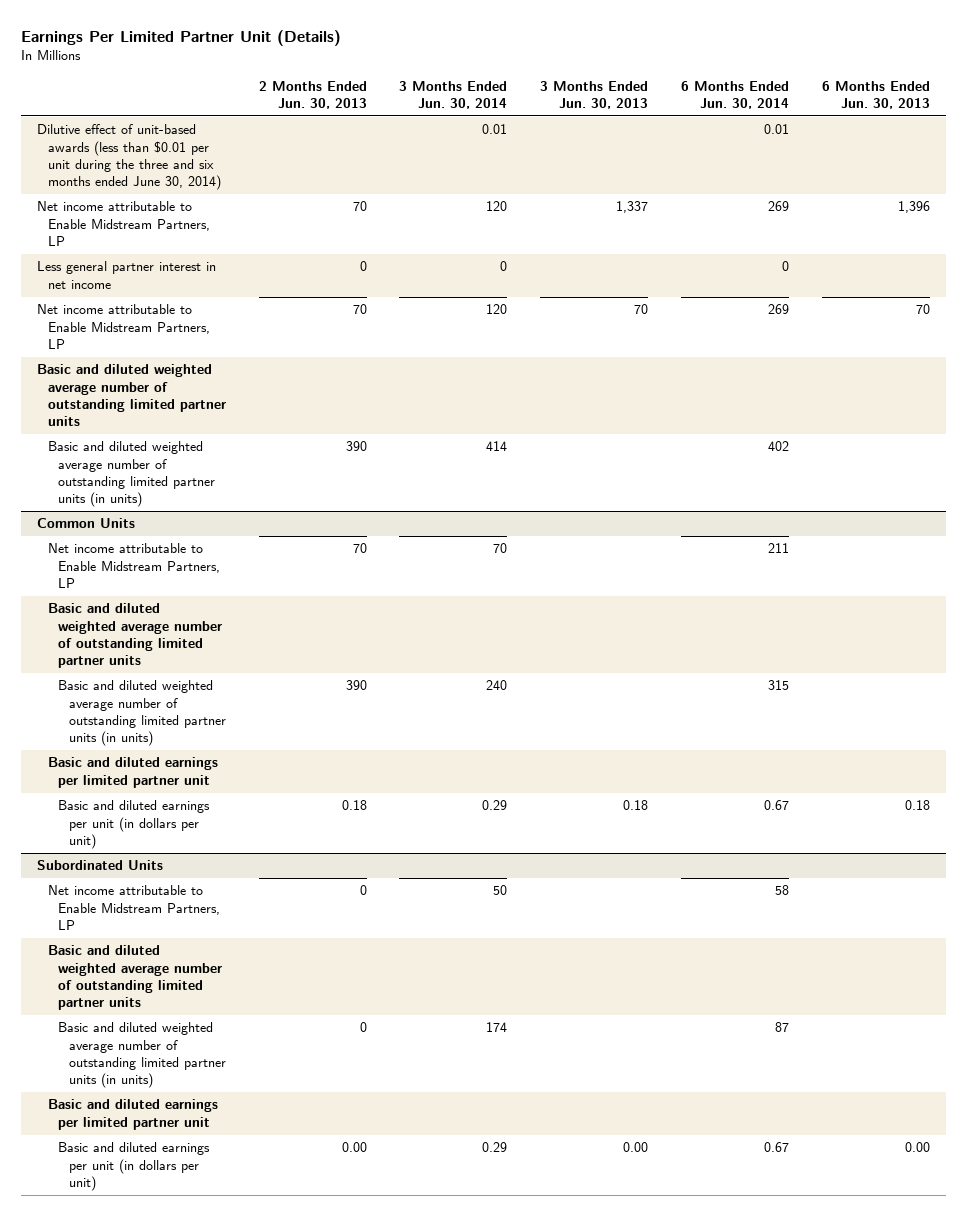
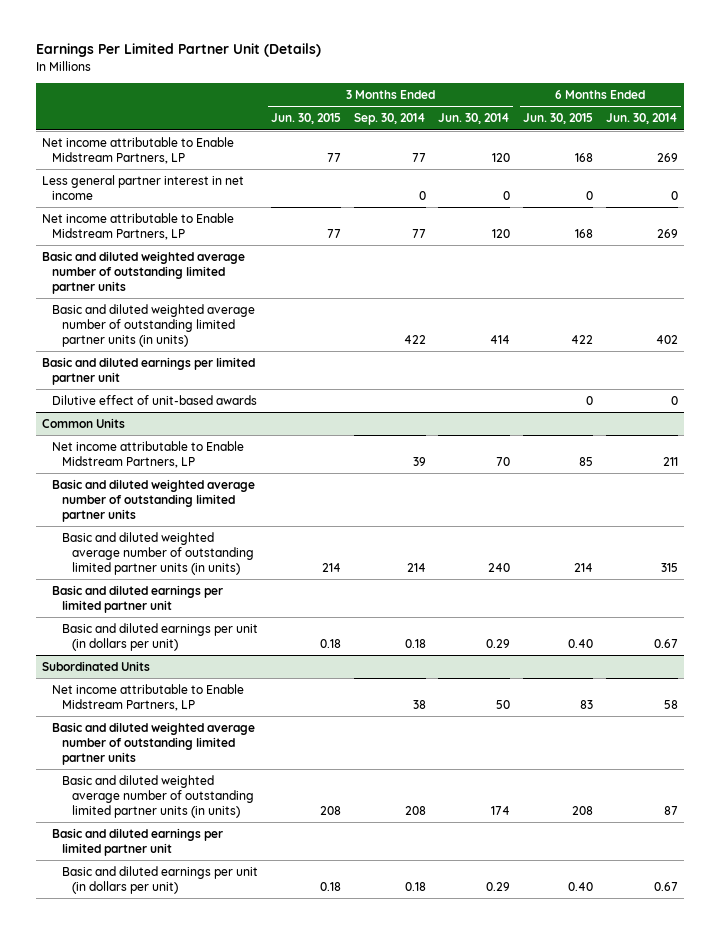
[258,80,367,109] 2 Months Ended Jun. 30, 2013 -> none
[540,80,649,109] 3 Months Ended Jun. 30, 2013 -> none
[821,80,930,109] 6 Months Ended Jun. 30, 2013 -> none
none -> [270,113,341,125] Jun. 30, 2015
none -> [353,113,426,126] Sep. 30, 2014
none -> [522,113,593,125] Jun. 30, 2015
[36,124,221,191] Dilutive effect of unit-based awards (less than $0.01 per unit during the three and six months ended June 30, 2014) -> none
none -> [41,356,255,385] Basic and diluted earnings per limited partner unit
none -> [52,394,258,405] Dilutive effect of unit-based awards

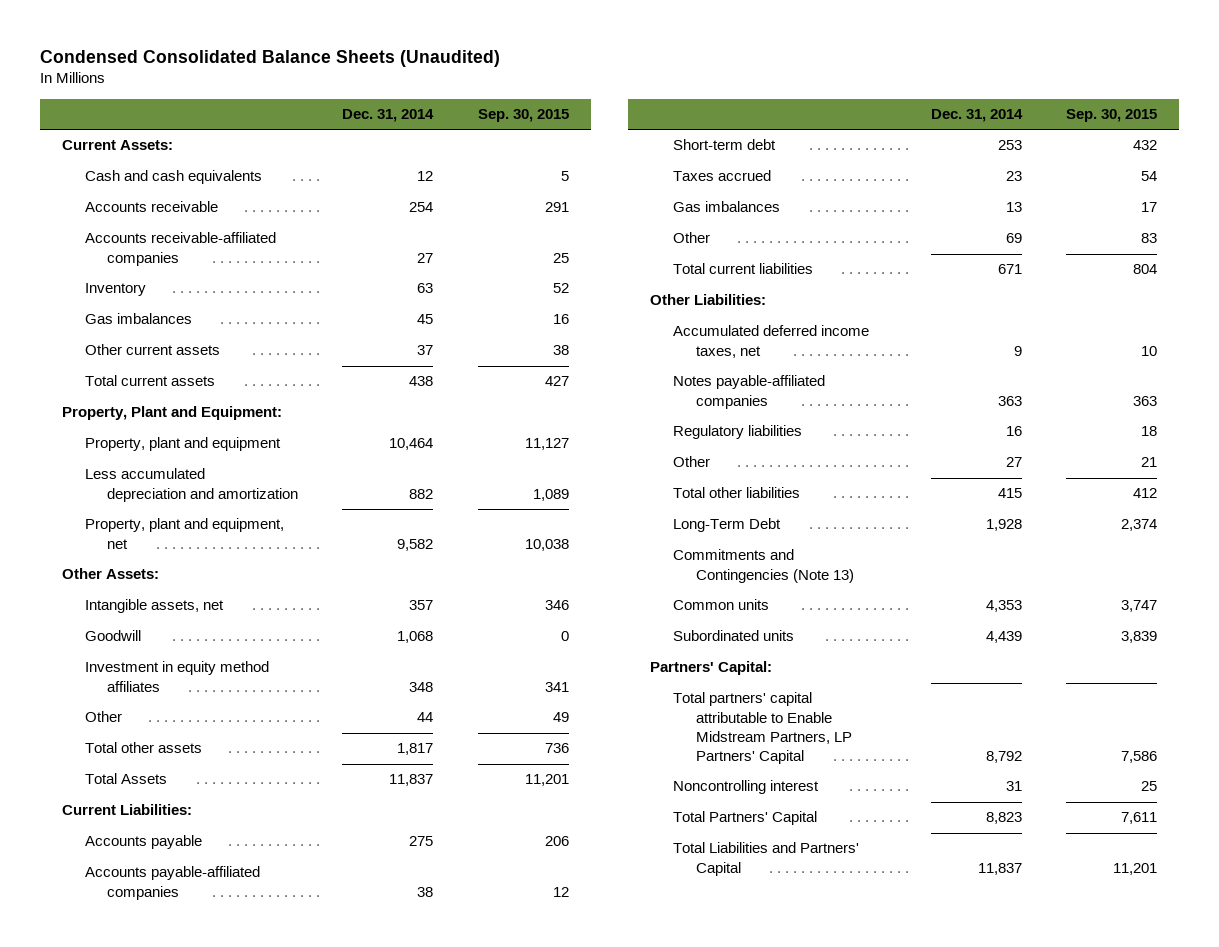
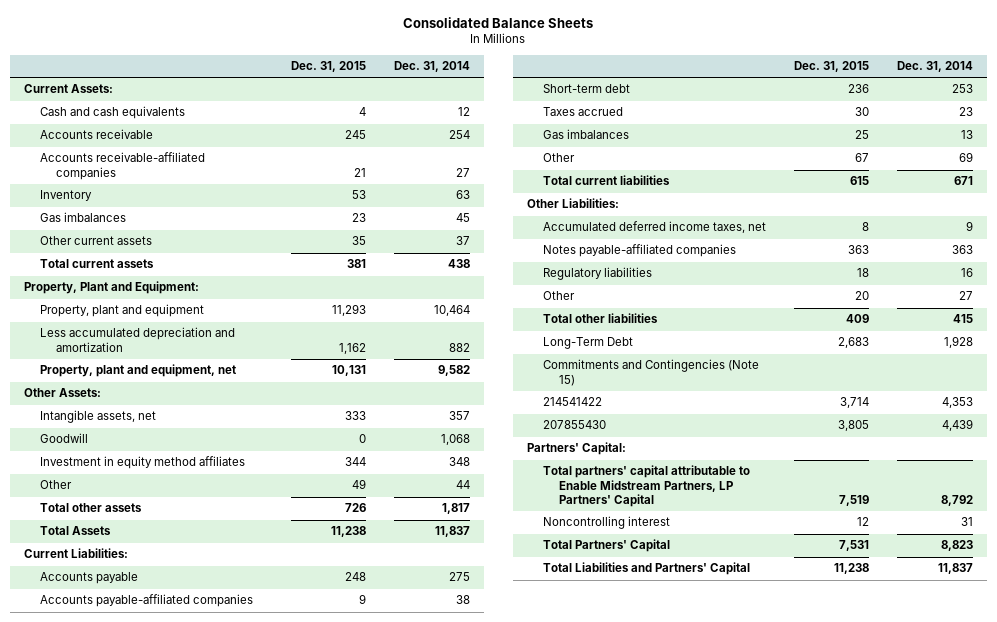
[39,50,500,68] Condensed Consolidated Balance Sheets (Unaudited) -> [403,16,594,28] Consolidated Balance Sheets
[477,108,569,122] Sep. 30, 2015 -> none
none -> [290,61,366,73] Dec. 31, 2015
[672,549,854,583] Commitments and Contingencies (Note 13) -> [542,359,759,386] Commitments and Contingencies (Note 15)
[672,599,769,611] Common units -> [542,397,602,407] 214541422
[672,630,794,642] Subordinated units -> [542,420,606,430] 207855430

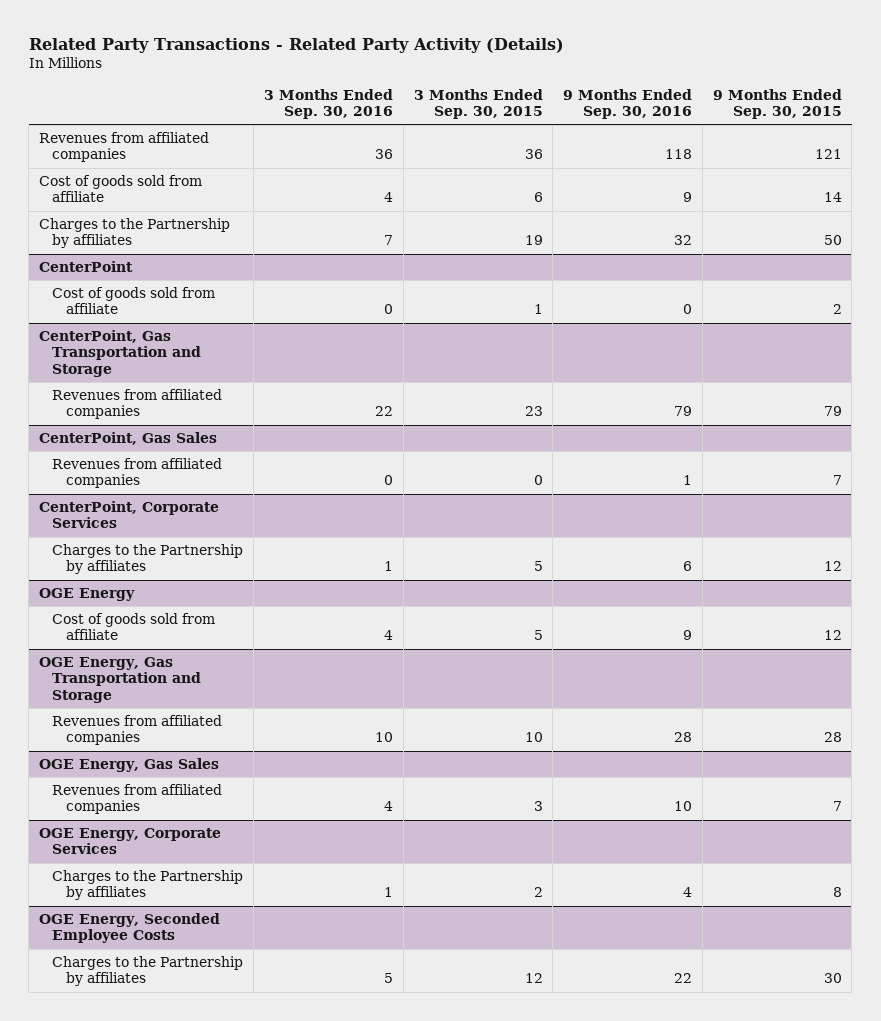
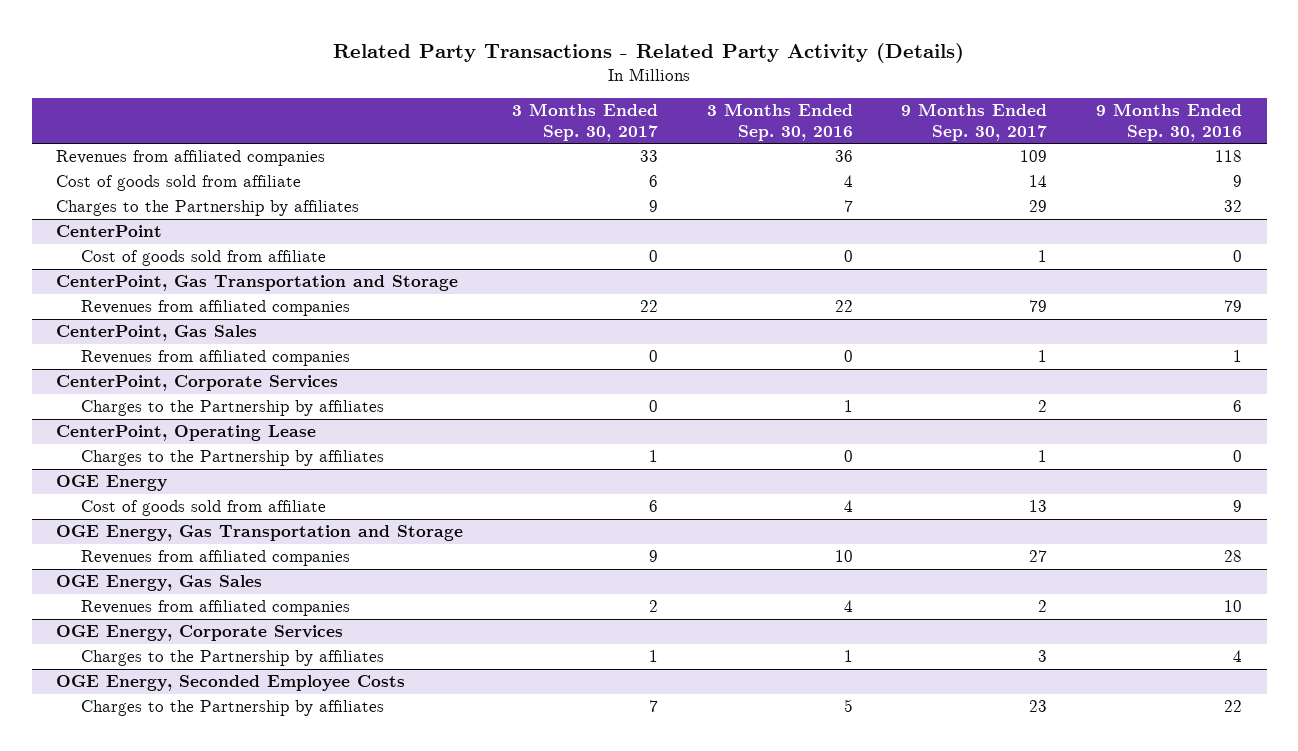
[413,88,543,120] 3 Months Ended Sep. 30, 2015 -> none
[712,88,842,120] 9 Months Ended Sep. 30, 2015 -> none
none -> [511,102,658,141] 3 Months Ended Sep. 30, 2017
none -> [901,102,1048,141] 9 Months Ended Sep. 30, 2017
none -> [56,425,317,442] CenterPoint, Operating Lease
none -> [80,450,384,467] Charges to the Partnership by affiliates

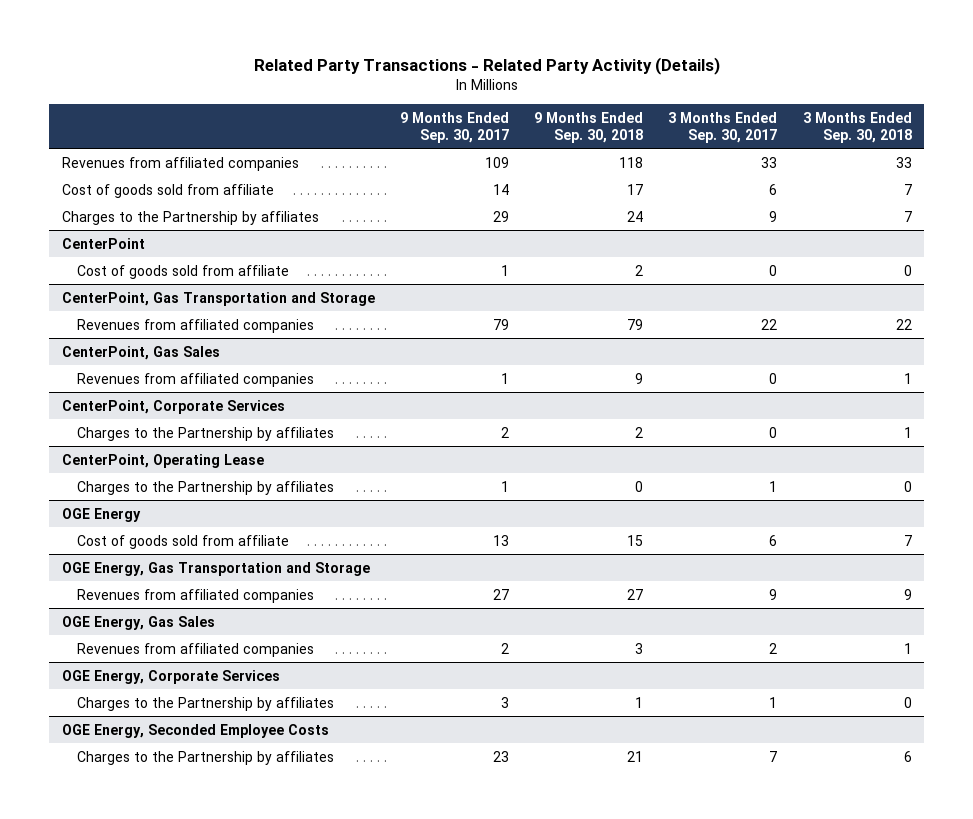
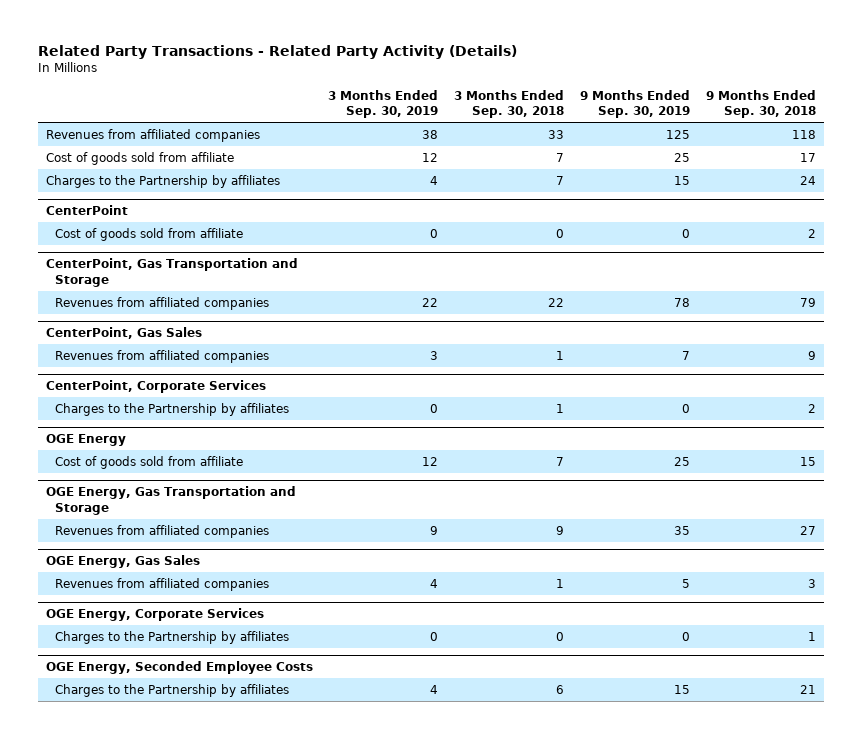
[399,111,509,143] 9 Months Ended Sep. 30, 2017 -> none
[668,111,778,143] 3 Months Ended Sep. 30, 2017 -> none
none -> [328,90,439,119] 3 Months Ended Sep. 30, 2019
none -> [579,90,690,119] 9 Months Ended Sep. 30, 2019
[61,453,264,468] CenterPoint, Operating Lease -> none
[77,480,335,495] Charges to the Partnership by affiliates -> none

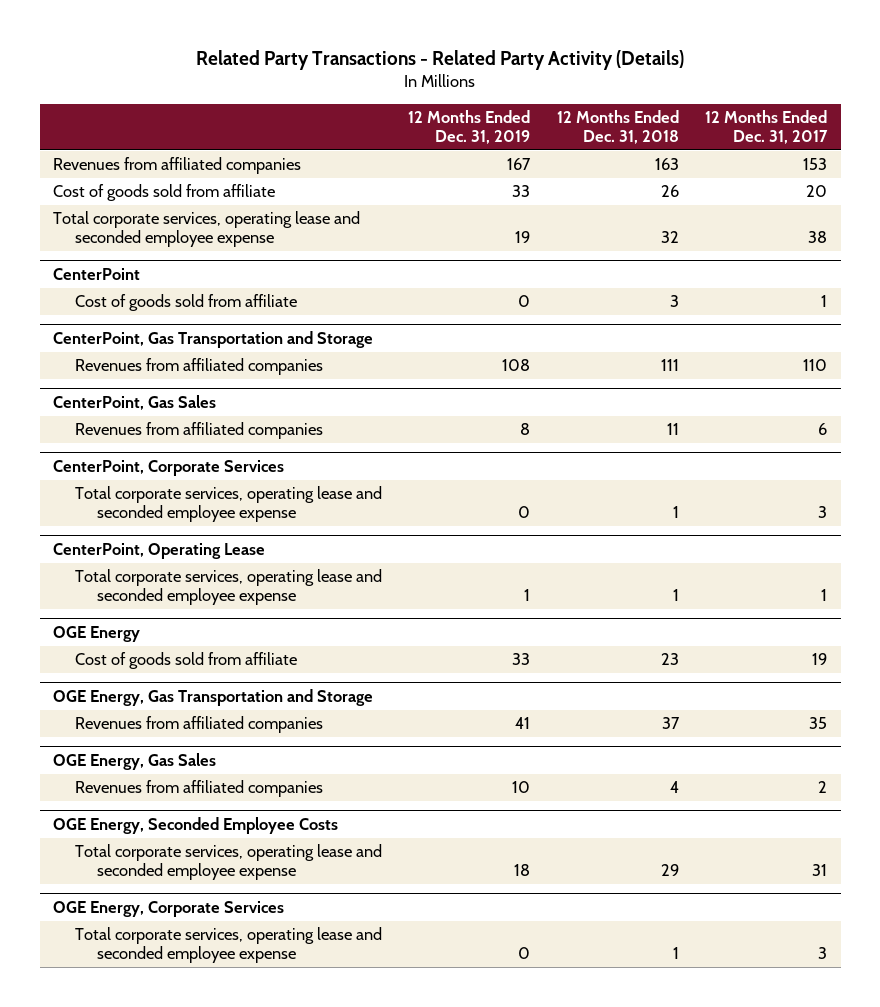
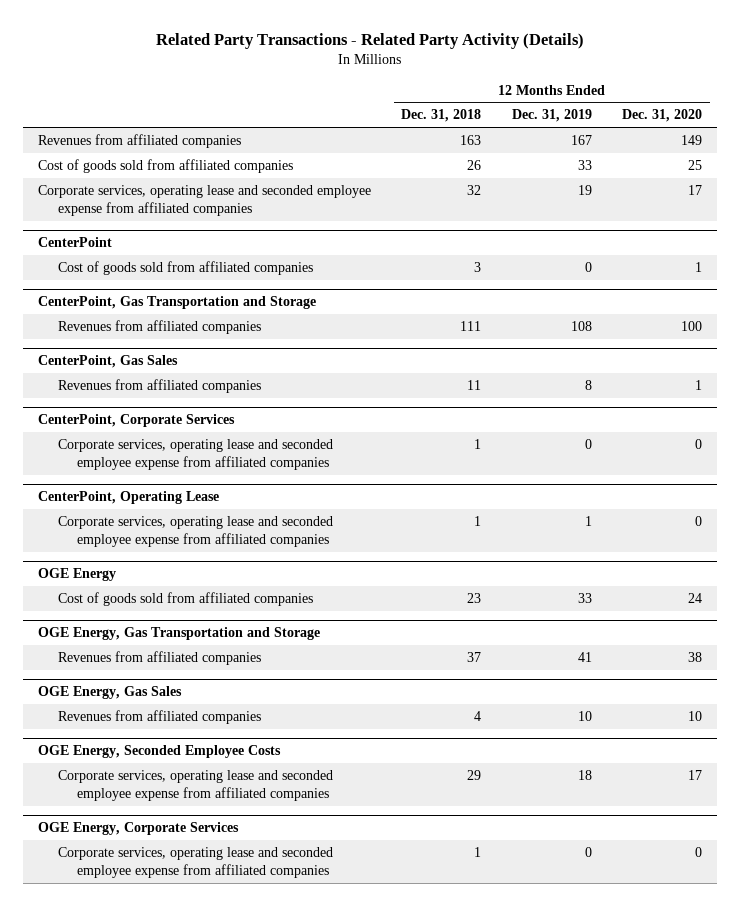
[705,110,829,145] 12 Months Ended Dec. 31, 2017 -> none
none -> [622,109,703,123] Dec. 31, 2020
[52,184,275,202] Cost of goods sold from affiliate -> [38,158,294,173] Cost of goods sold from affiliated companies
[52,211,360,248] Total corporate services, operating lease and seconded employee expense -> [38,184,372,217] Corporate services, operating lease and seconded employee expense from affiliated companies
[74,294,297,312] Cost of goods sold from affiliate -> [57,260,313,275] Cost of goods sold from affiliated companies
[74,486,382,523] Total corporate services, operating lease and seconded employee expense -> [57,438,333,471] Corporate services, operating lease and seconded employee expense from affiliated companies
[74,569,382,606] Total corporate services, operating lease and seconded employee expense -> [57,515,333,548] Corporate services, operating lease and seconded employee expense from affiliated companies
[74,652,297,670] Cost of goods sold from affiliate -> [57,591,313,606] Cost of goods sold from affiliated companies
[74,844,382,881] Total corporate services, operating lease and seconded employee expense -> [57,769,333,802] Corporate services, operating lease and seconded employee expense from affiliated companies
[74,927,382,964] Total corporate services, operating lease and seconded employee expense -> [57,846,333,879] Corporate services, operating lease and seconded employee expense from affiliated companies

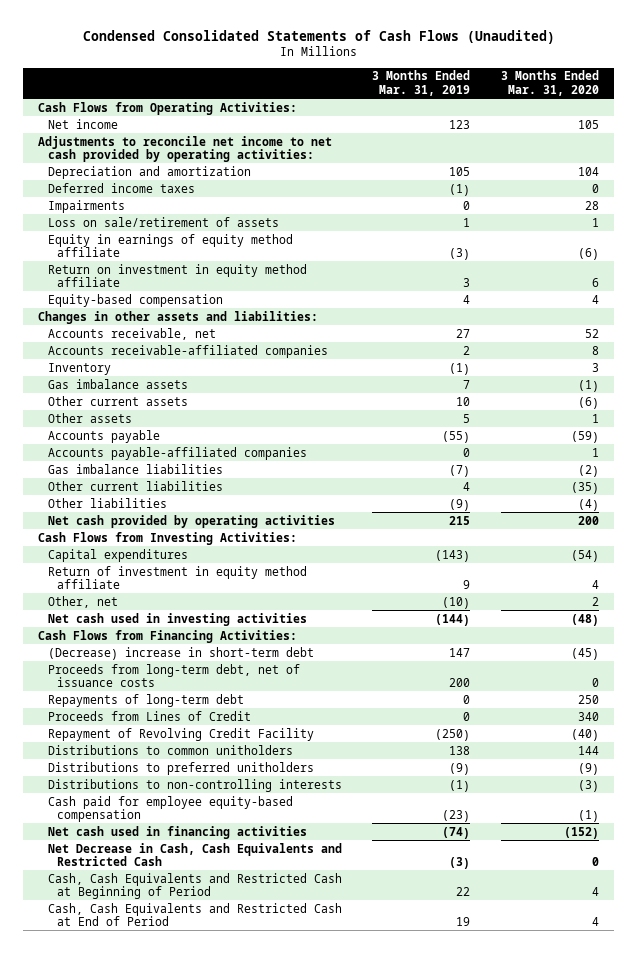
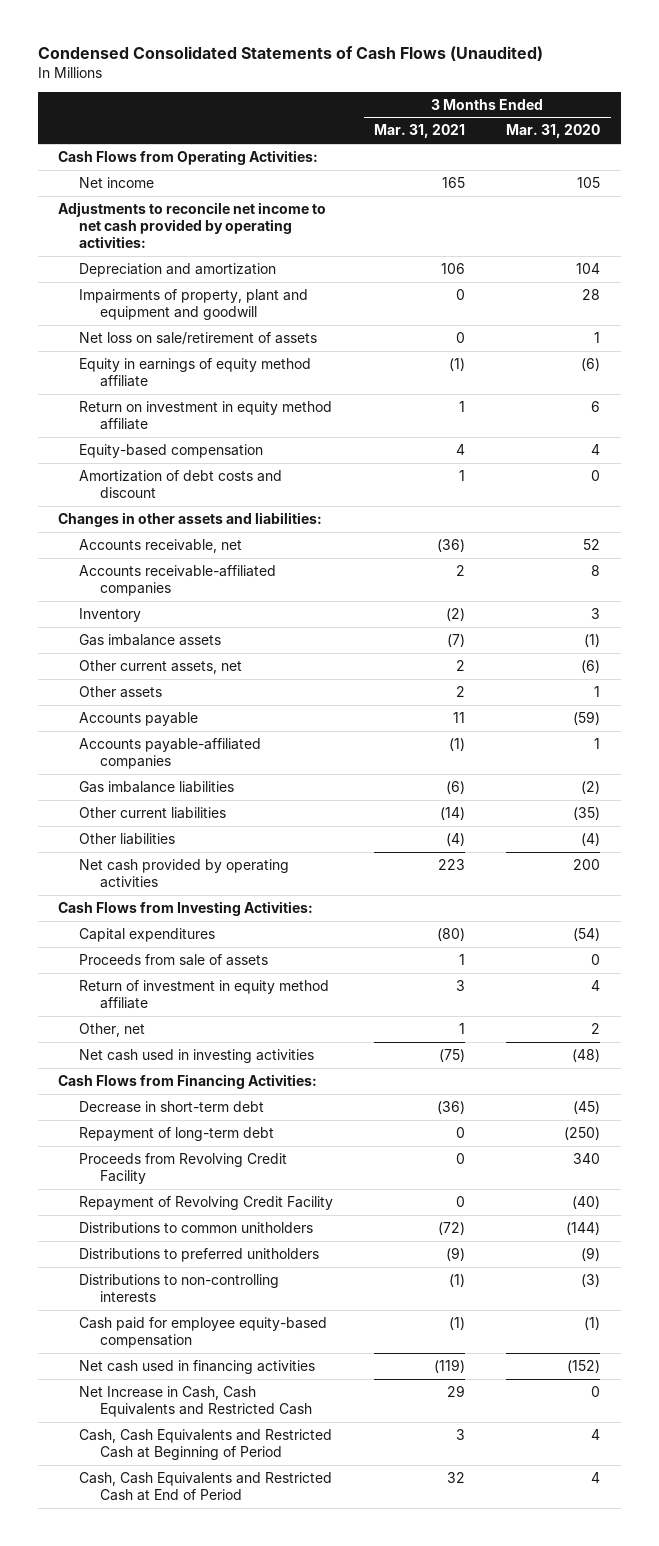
[372,70,471,96] 3 Months Ended Mar. 31, 2019 -> none
none -> [374,124,466,139] Mar. 31, 2021
[47,182,195,193] Deferred income taxes -> none
[47,199,125,213] Impairments -> [79,288,309,321] Impairments of property, plant and equipment and goodwill
[47,216,279,227] Loss on sale/retirement of assets -> [79,331,318,345] Net loss on sale/retirement of assets
none -> [79,469,283,499] Amortization of debt costs and discount
[47,395,188,406] Other current assets -> [79,659,243,674] Other current assets, net
none -> [79,953,269,966] Proceeds from sale of assets
[47,663,300,687] Proceeds from long-term debt, net of issuance costs -> none
[47,646,314,660] (Decrease) increase in short-term debt -> [79,1100,265,1113] Decrease in short-term debt
[47,693,244,707] Repayments of long-term debt -> [79,1126,275,1141] Repayment of long-term debt
[577,694,599,704] 250 -> [564,1126,601,1140] (250)
[47,710,251,721] Proceeds from Lines of Credit -> [79,1152,288,1185] Proceeds from Revolving Credit Facility
[577,745,599,755] 144 -> [566,1221,601,1235] (144)
[47,842,342,866] Net Decrease in Cash, Cash Equivalents and Restricted Cash -> [79,1385,312,1418] Net Increase in Cash, Cash Equivalents and Restricted Cash

